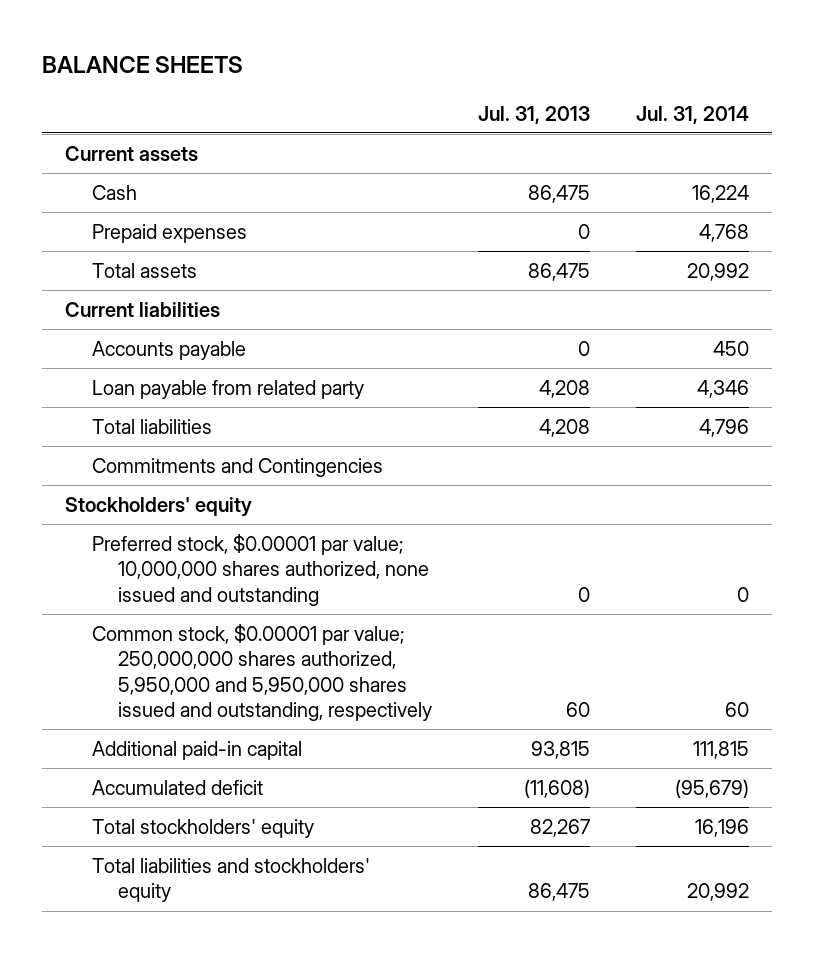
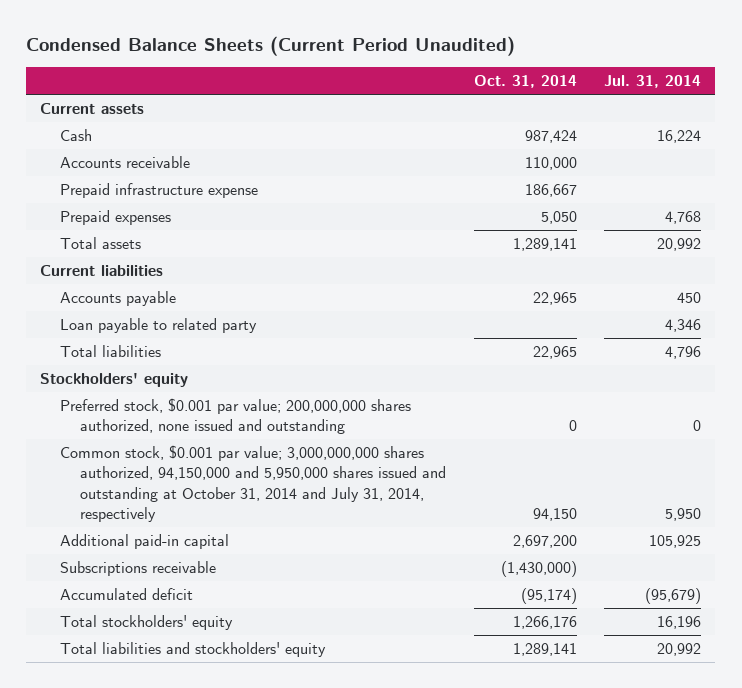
[42,56,244,74] BALANCE SHEETS -> [26,36,516,57] Condensed Balance Sheets (Current Period Unaudited)
[477,105,590,124] Jul. 31, 2013 -> none
none -> [473,75,577,89] Oct. 31, 2014
none -> [60,156,191,169] Accounts receivable
none -> [60,183,259,199] Prepaid infrastructure expense
[91,380,364,400] Loan payable from related party -> [60,318,258,334] Loan payable to related party
[91,458,383,478] Commitments and Contingencies -> none
[91,534,429,606] Preferred stock, $0.00001 par value; 10,000,000 shares authorized, none issued and outstanding -> [60,398,412,435] Preferred stock, $0.001 par value; 200,000,000 shares authorized, none issued and outstanding
[91,624,432,722] Common stock, $0.00001 par value; 250,000,000 shares authorized, 5,950,000 and 5,950,000 shares issued and outstanding, respectively -> [60,445,447,522] Common stock, $0.001 par value; 3,000,000,000 shares authorized, 94,150,000 and 5,950,000 shares issued and outstanding at October 31, 2014 and July 31, 2014, respectively
[725,702,750,718] 60 -> [665,507,702,521] 5,950
[693,741,750,760] 111,815 -> [649,535,702,549] 105,925
none -> [60,561,217,577] Subscriptions receivable

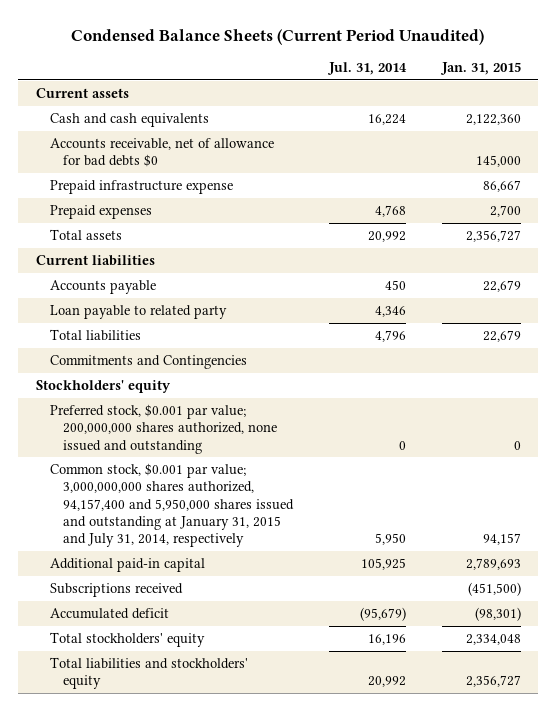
[473,75,577,89] Oct. 31, 2014 -> none
none -> [439,62,521,76] Jan. 31, 2015
[60,129,93,142] Cash -> [49,112,209,127] Cash and cash equivalents
[60,156,191,169] Accounts receivable -> [49,137,274,168] Accounts receivable, net of allowance for bad debts $0
none -> [49,354,247,369] Commitments and Contingencies
[60,445,447,522] Common stock, $0.001 par value; 3,000,000,000 shares authorized, 94,150,000 and 5,950,000 shares issued and outstanding at October 31, 2014 and July 31, 2014, respectively -> [49,462,295,548] Common stock, $0.001 par value; 3,000,000,000 shares authorized, 94,157,400 and 5,950,000 shares issued and outstanding at January 31, 2015 and July 31, 2014, respectively
[60,561,217,577] Subscriptions receivable -> [49,582,183,597] Subscriptions received

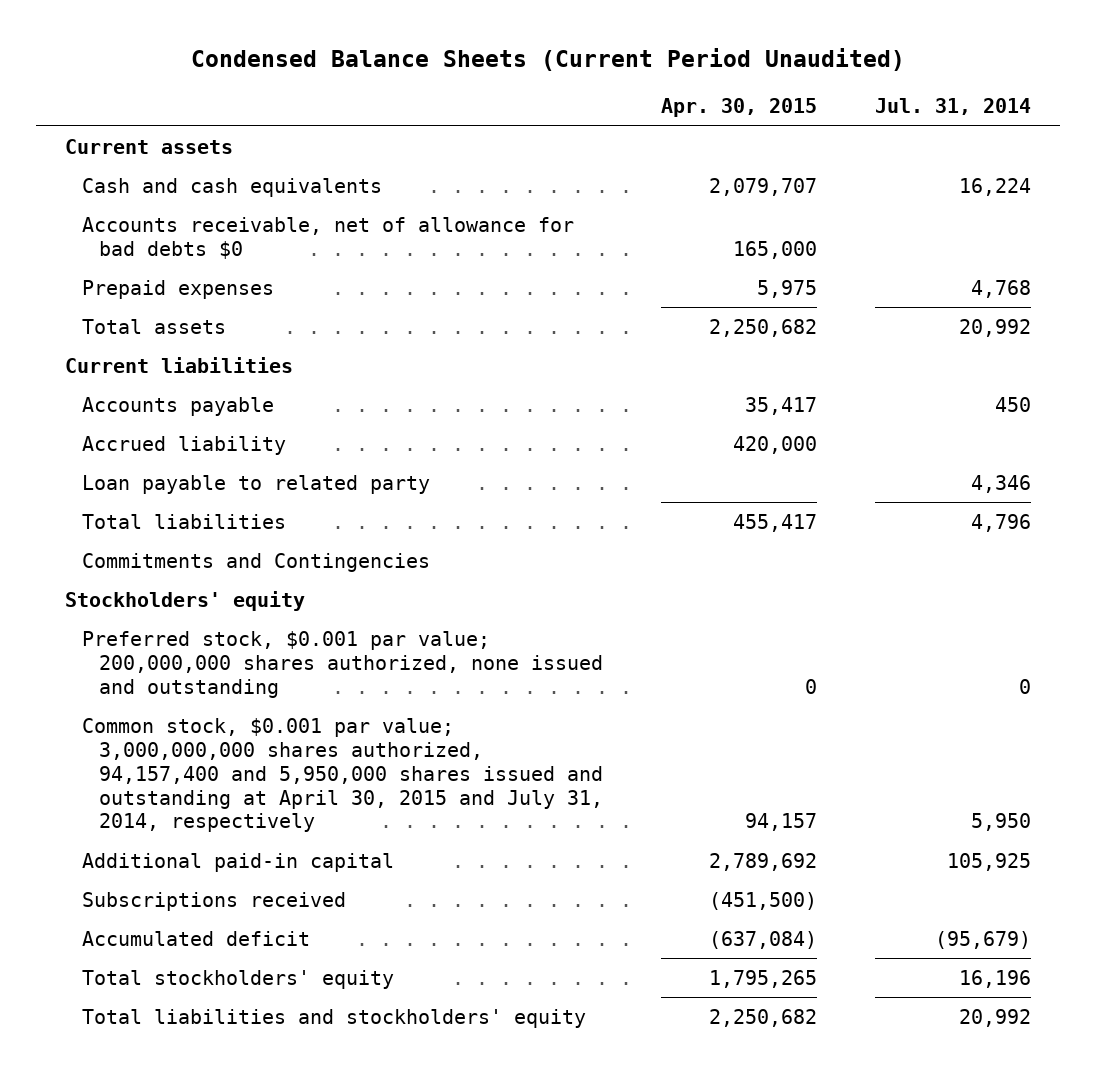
[439,62,521,76] Jan. 31, 2015 -> none
none -> [661,98,818,118] Apr. 30, 2015
[49,179,233,194] Prepaid infrastructure expense -> none
none -> [82,435,287,455] Accrued liability
[49,462,295,548] Common stock, $0.001 par value; 3,000,000,000 shares authorized, 94,157,400 and 5,950,000 shares issued and outstanding at January 31, 2015 and July 31, 2014, respectively -> [82,717,604,833] Common stock, $0.001 par value; 3,000,000,000 shares authorized, 94,157,400 and 5,950,000 shares issued and outstanding at April 30, 2015 and July 31, 2014, respectively

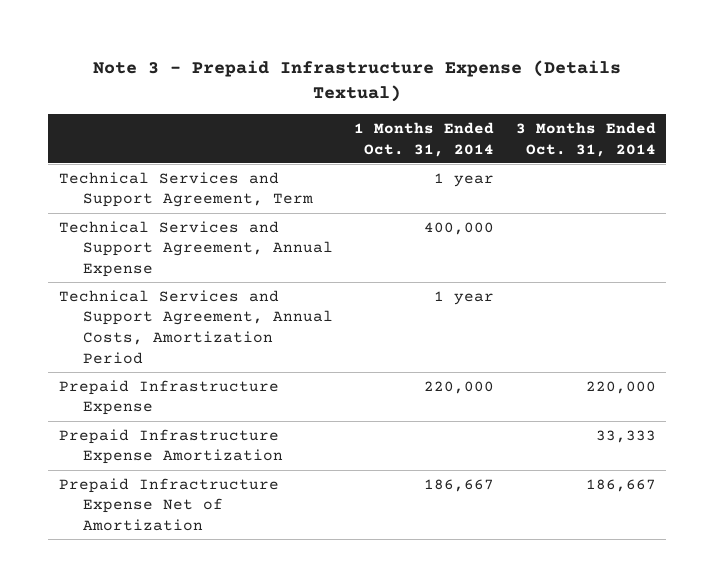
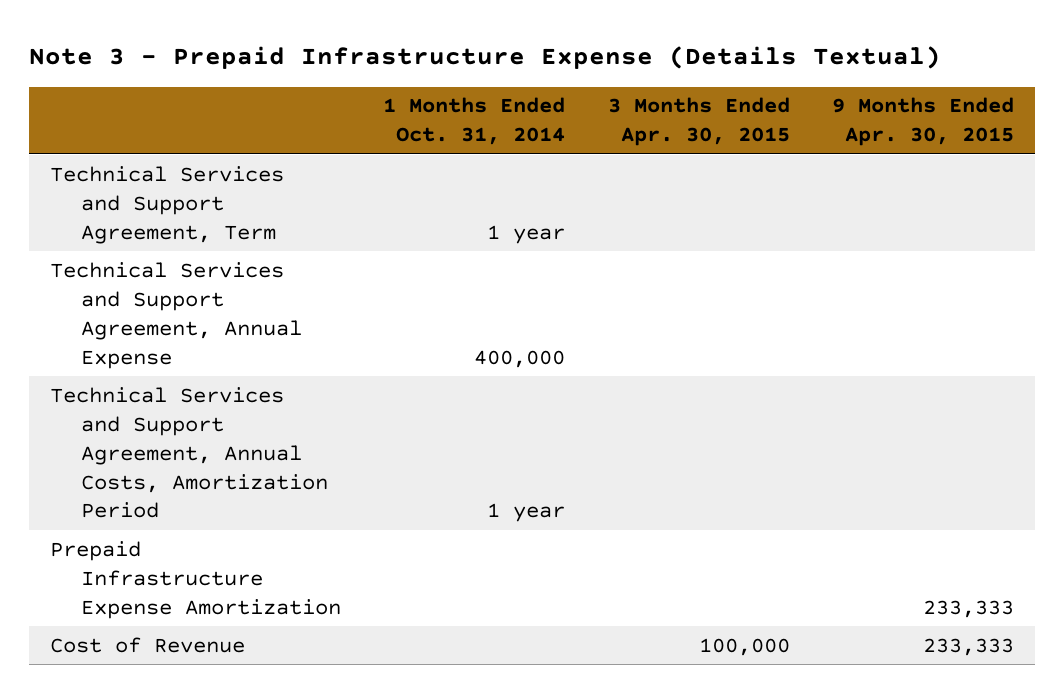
[515,121,656,157] 3 Months Ended Oct. 31, 2014 -> none
none -> [607,97,790,147] 3 Months Ended Apr. 30, 2015
none -> [832,97,1015,147] 9 Months Ended Apr. 30, 2015
[58,379,279,416] Prepaid Infrastructure Expense -> none
[58,477,279,532] Prepaid Infractructure Expense Net of Amortization -> none
none -> [50,636,246,653] Cost of Revenue

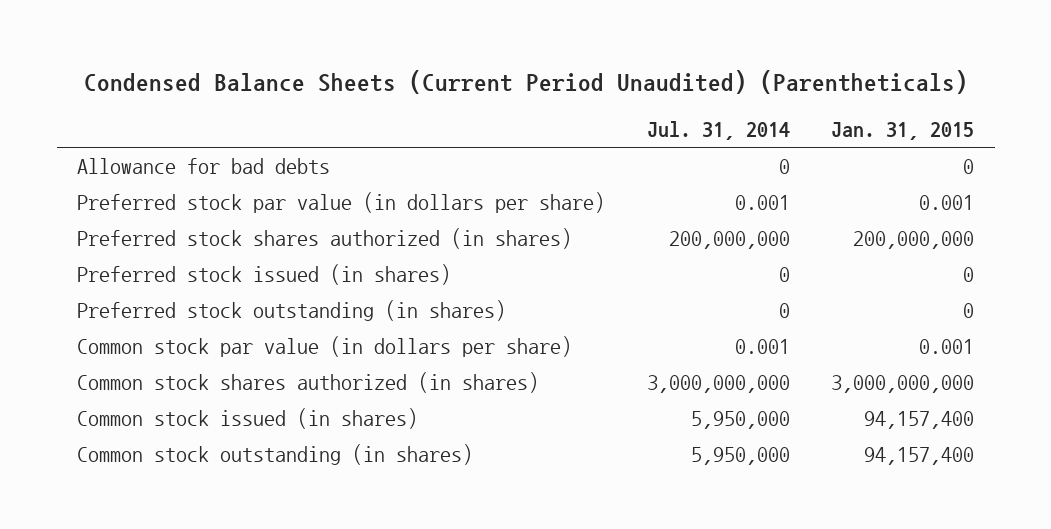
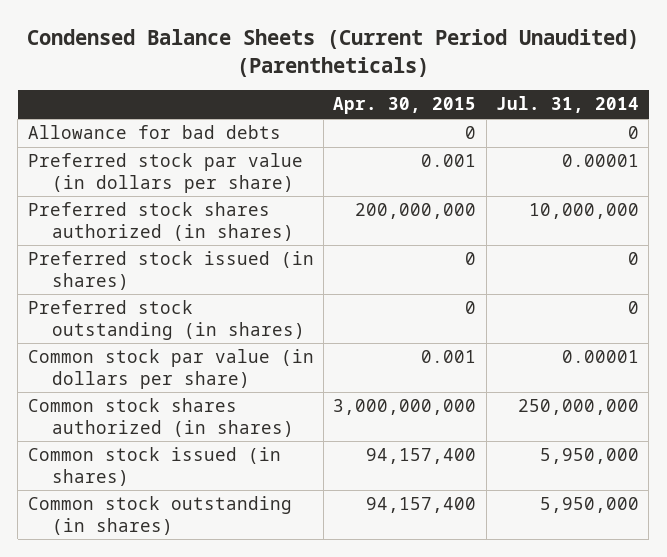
[831,122,975,141] Jan. 31, 2015 -> none
none -> [333,97,477,115] Apr. 30, 2015
[734,194,790,210] 0.001 -> [561,154,639,168] 0.00001
[668,230,790,249] 200,000,000 -> [528,203,639,220] 10,000,000
[734,338,790,354] 0.001 -> [561,350,639,364] 0.00001
[646,374,790,393] 3,000,000,000 -> [517,399,639,416] 250,000,000

